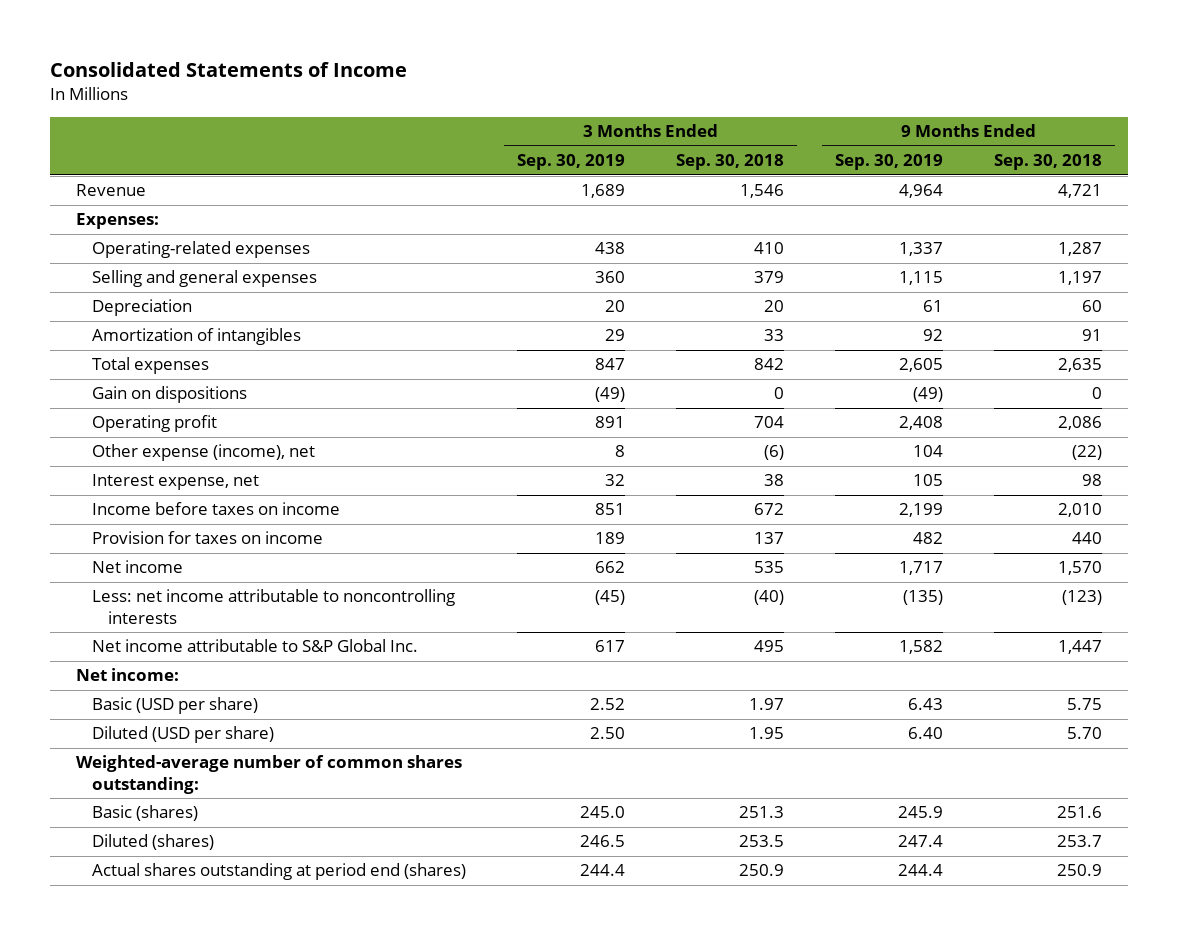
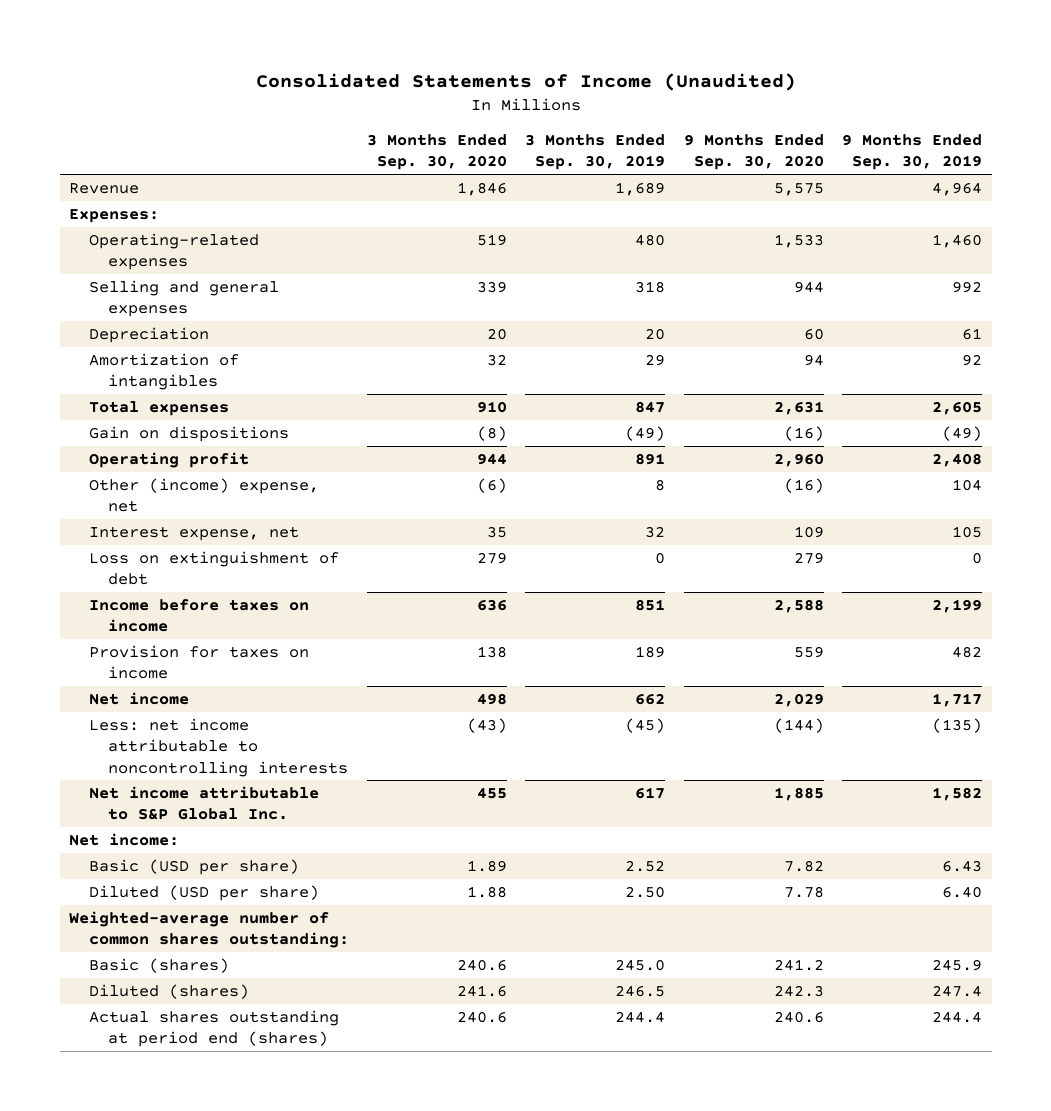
[50,61,408,77] Consolidated Statements of Income -> [255,72,796,91] Consolidated Statements of Income (Unaudited)
[676,154,785,171] Sep. 30, 2018 -> none
[994,154,1103,171] Sep. 30, 2018 -> none
none -> [367,133,508,171] 3 Months Ended Sep. 30, 2020
none -> [683,133,824,171] 9 Months Ended Sep. 30, 2020
[595,242,626,255] 438 -> [635,233,666,246] 480
[899,242,944,257] 1,337 -> [932,233,983,248] 1,460
[595,271,626,284] 360 -> [635,280,666,293] 318
[899,271,944,286] 1,115 -> [952,280,983,293] 992
[92,444,316,462] Other expense (income), net -> [88,477,319,513] Other (income) expense, net
none -> [88,550,339,586] Loss on extinguishment of debt

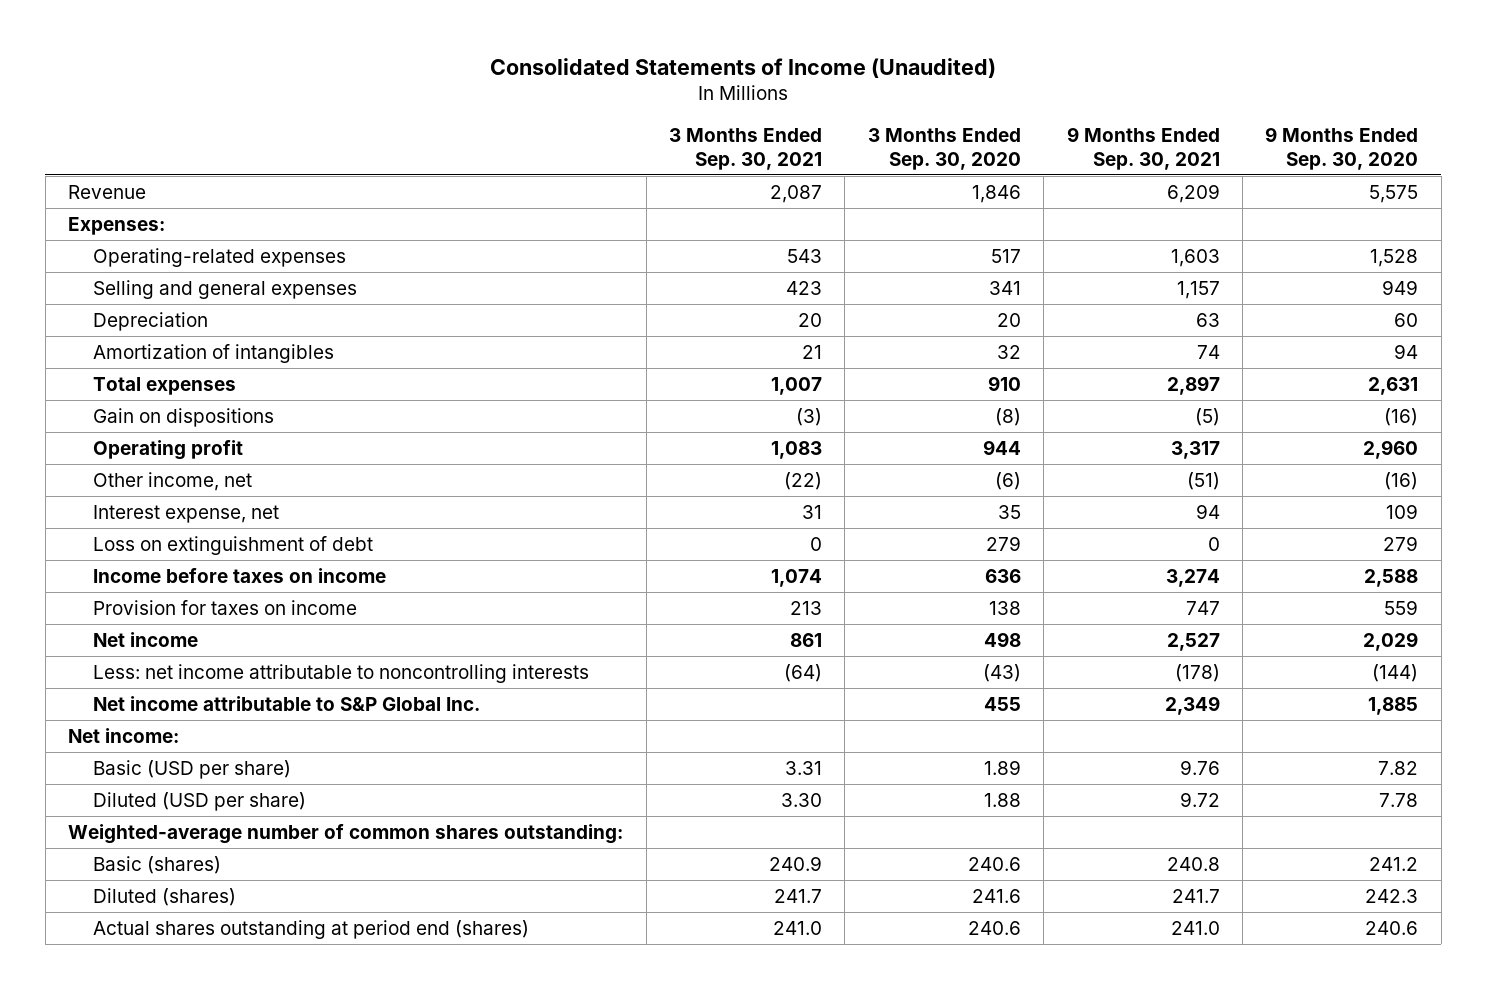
[525,133,666,171] 3 Months Ended Sep. 30, 2019 -> none
[842,133,983,171] 9 Months Ended Sep. 30, 2019 -> none
none -> [669,127,823,170] 3 Months Ended Sep. 30, 2021
none -> [1066,126,1220,170] 9 Months Ended Sep. 30, 2021
[477,233,508,246] 519 -> [990,248,1021,263] 517
[773,233,824,248] 1,533 -> [1370,248,1419,267] 1,528
[477,280,508,293] 339 -> [988,280,1021,295] 341
[793,280,824,293] 944 -> [1382,279,1419,295] 949
[88,477,319,513] Other (income) expense, net -> [92,471,252,491] Other income, net

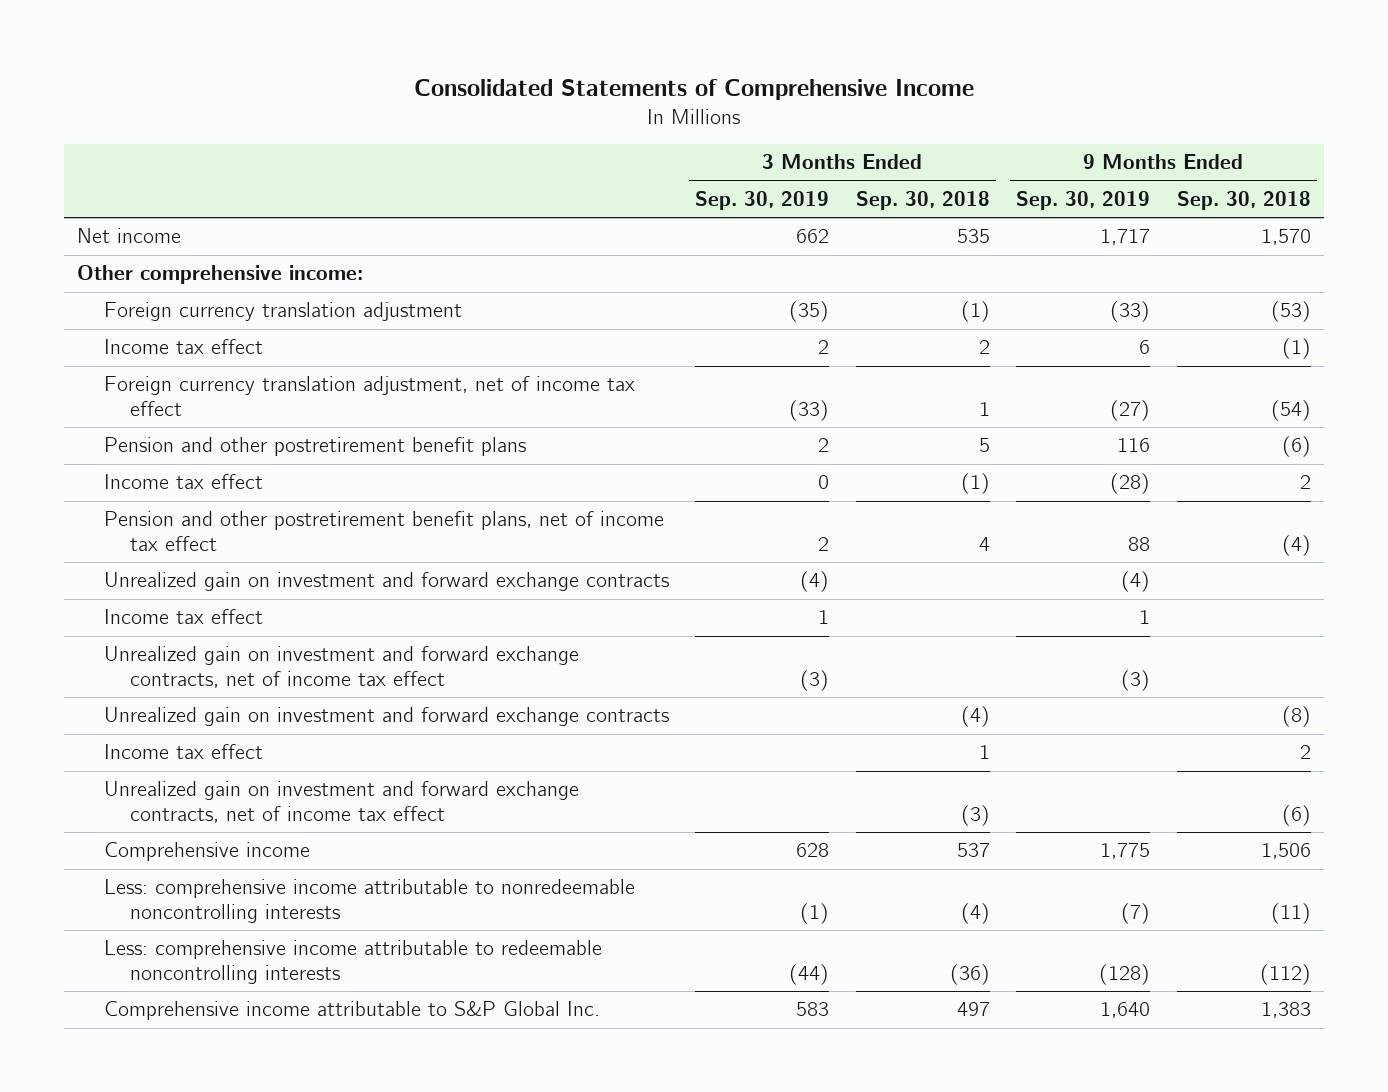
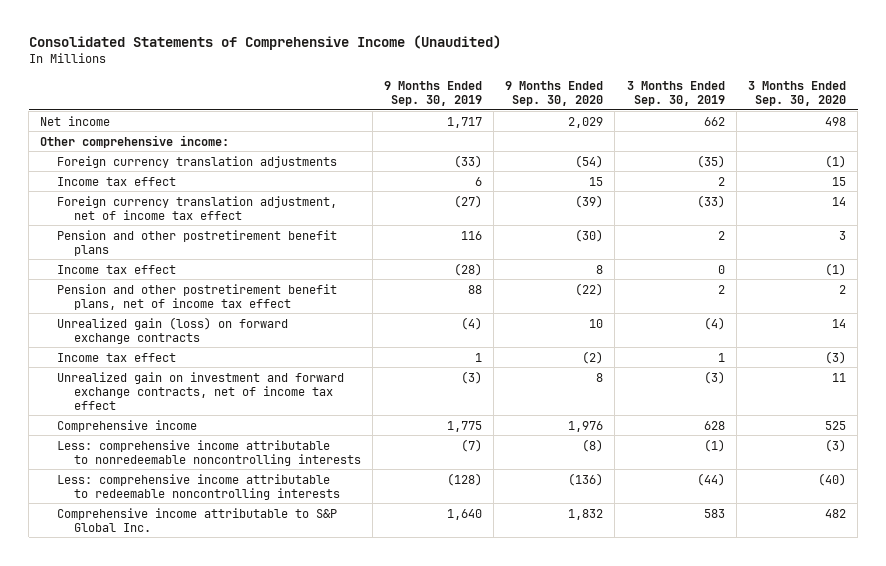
[413,78,974,100] Consolidated Statements of Comprehensive Income -> [28,35,501,51] Consolidated Statements of Comprehensive Income (Unaudited)
[855,190,990,210] Sep. 30, 2018 -> none
[1176,190,1311,210] Sep. 30, 2018 -> none
none -> [505,80,604,106] 9 Months Ended Sep. 30, 2020
none -> [747,80,846,106] 3 Months Ended Sep. 30, 2020
[103,302,462,322] Foreign currency translation adjustment -> [56,155,337,168] Foreign currency translation adjustments
[103,572,669,592] Unrealized gain on investment and forward exchange contracts -> [56,316,288,344] Unrealized gain (loss) on forward exchange contracts
[103,707,669,727] Unrealized gain on investment and forward exchange contracts -> none
[103,744,263,760] Income tax effect -> none
[103,781,579,824] Unrealized gain on investment and forward exchange contracts, net of income tax effect -> none

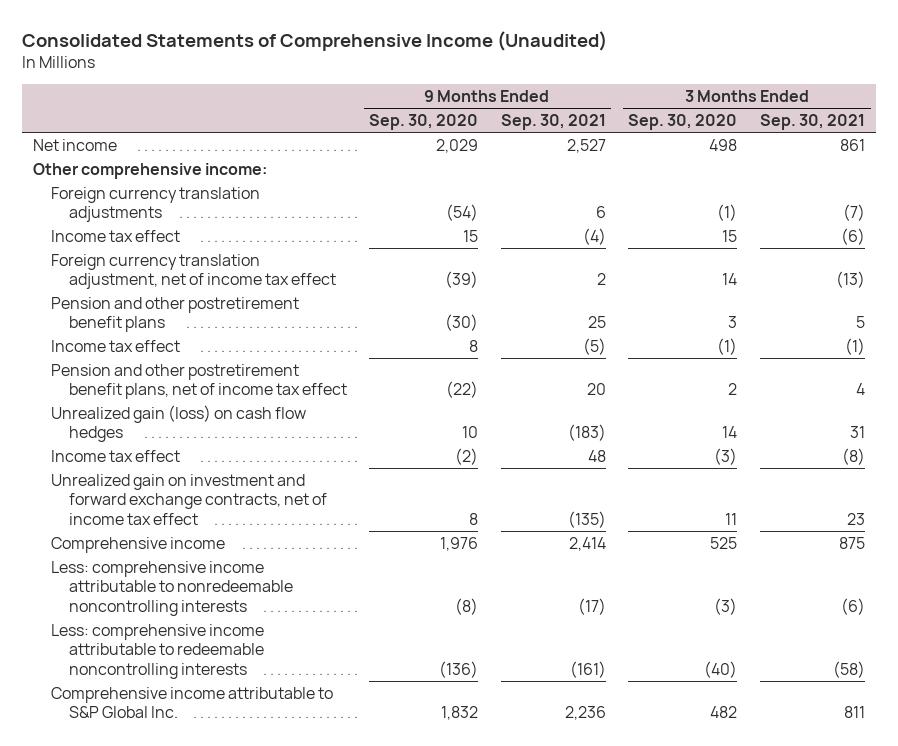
[383,80,482,106] 9 Months Ended Sep. 30, 2019 -> none
[626,80,725,106] 3 Months Ended Sep. 30, 2019 -> none
none -> [500,114,606,131] Sep. 30, 2021
none -> [759,114,865,131] Sep. 30, 2021
[56,316,288,344] Unrealized gain (loss) on forward exchange contracts -> [51,404,307,443] Unrealized gain (loss) on cash flow hedges

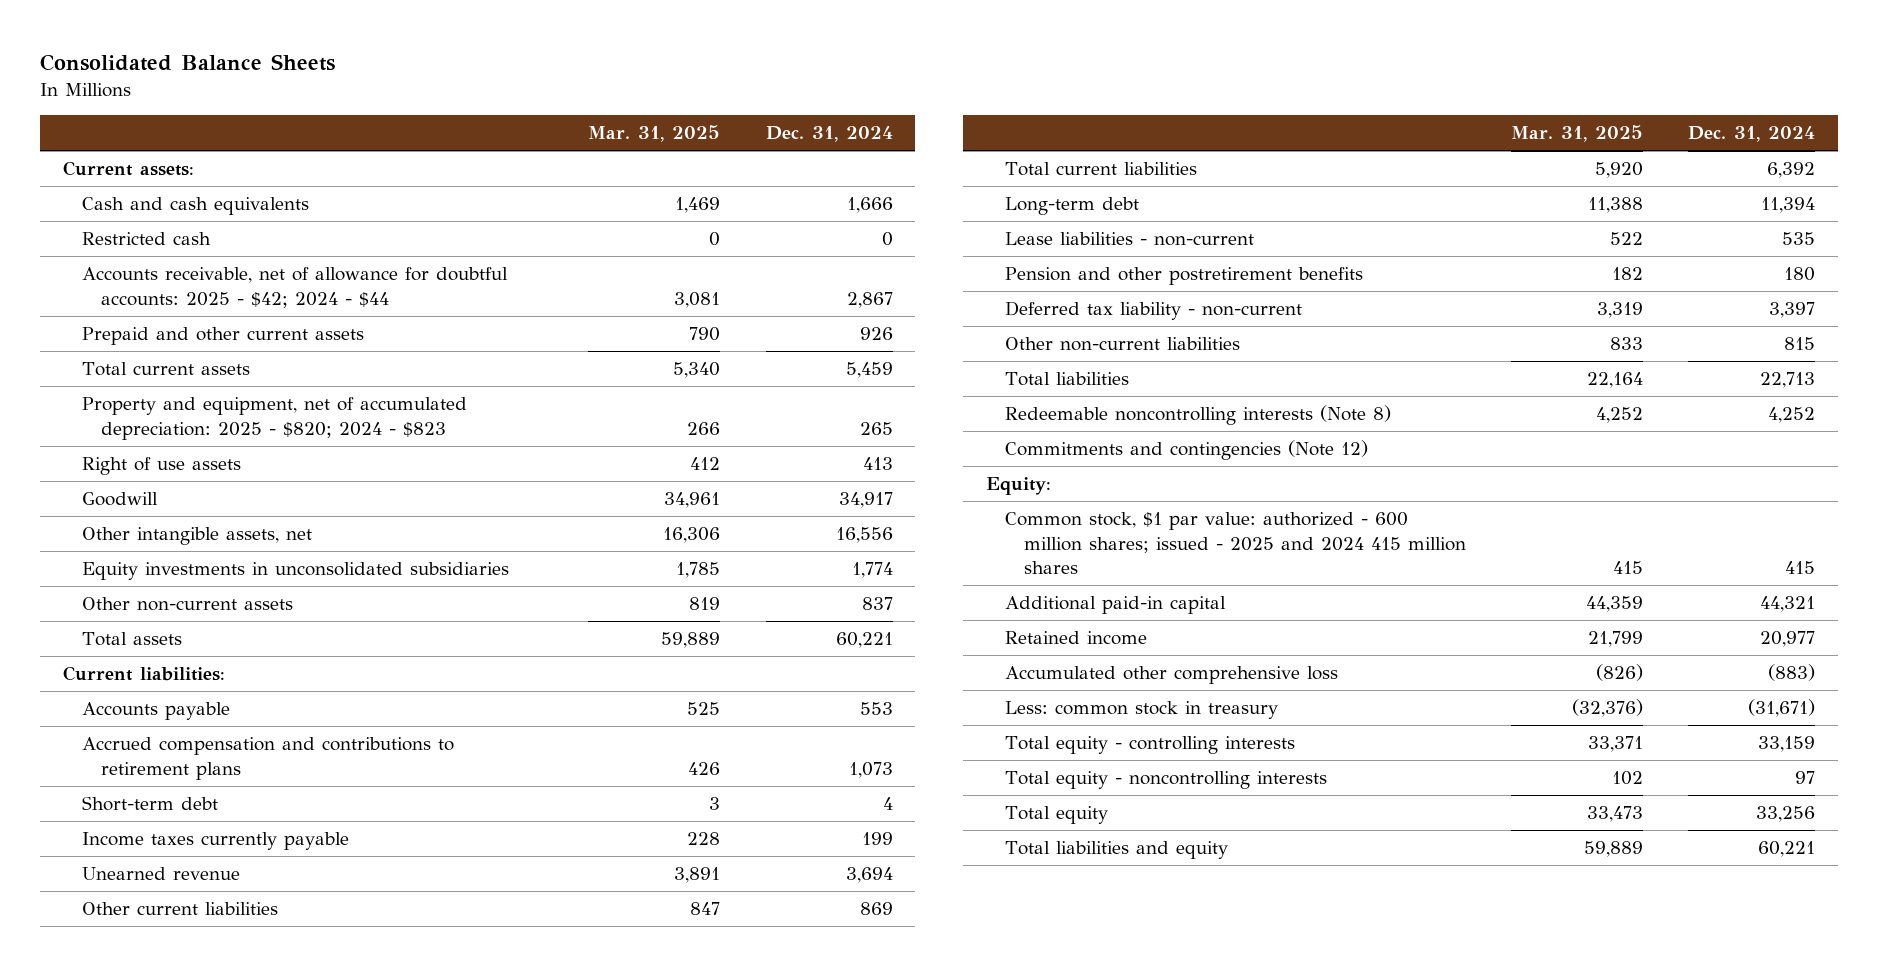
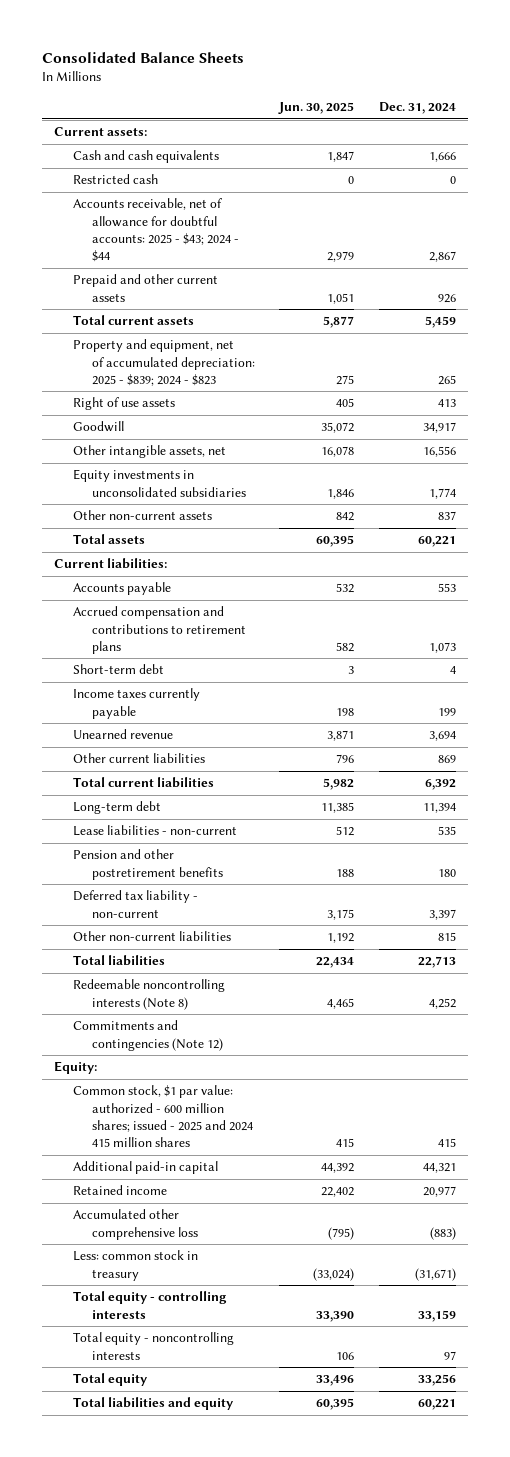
[588,124,721,142] Mar. 31, 2025 -> none
none -> [278,102,355,115] Jun. 30, 2025
[81,267,508,308] Accounts receivable, net of allowance for doubtful accounts: 2025 - $42; 2024 - $44 -> [73,198,240,262] Accounts receivable, net of allowance for doubtful accounts: 2025 - $43; 2024 - $44
[81,397,467,440] Property and equipment, net of accumulated depreciation: 2025 - $820; 2024 - $823 -> [73,339,256,386] Property and equipment, net of accumulated depreciation: 2025 - $839; 2024 - $823

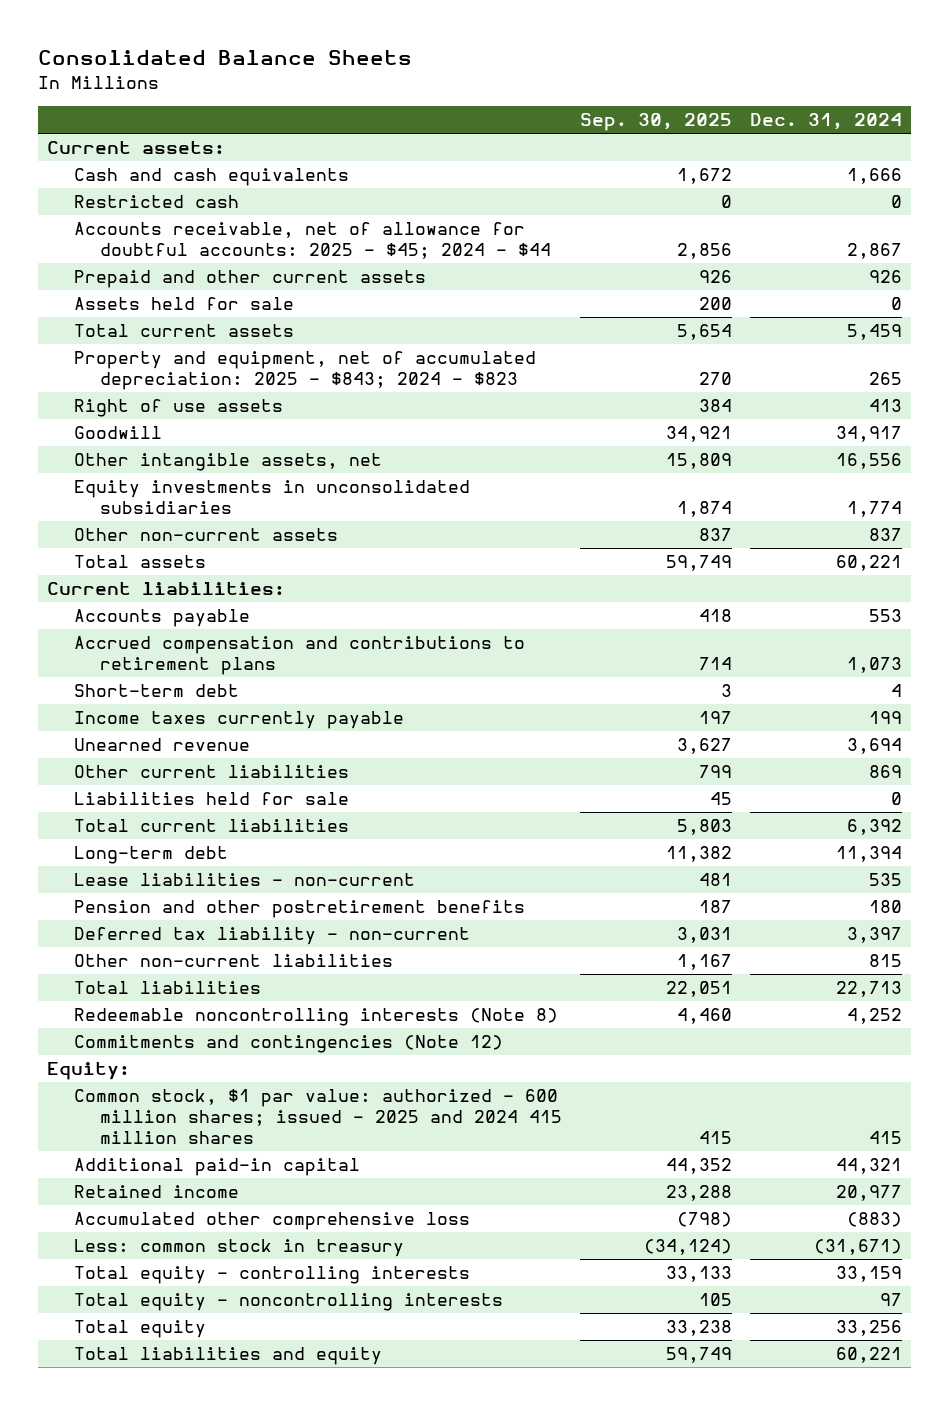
[278,102,355,115] Jun. 30, 2025 -> none
none -> [580,113,733,132] Sep. 30, 2025
[73,198,240,262] Accounts receivable, net of allowance for doubtful accounts: 2025 - $43; 2024 - $44 -> [73,222,552,260] Accounts receivable, net of allowance for doubtful accounts: 2025 - $45; 2024 - $44
none -> [73,297,294,311] Assets held for sale
[73,339,256,386] Property and equipment, net of accumulated depreciation: 2025 - $839; 2024 - $823 -> [73,351,536,391] Property and equipment, net of accumulated depreciation: 2025 - $843; 2024 - $823
none -> [73,792,349,806] Liabilities held for sale

